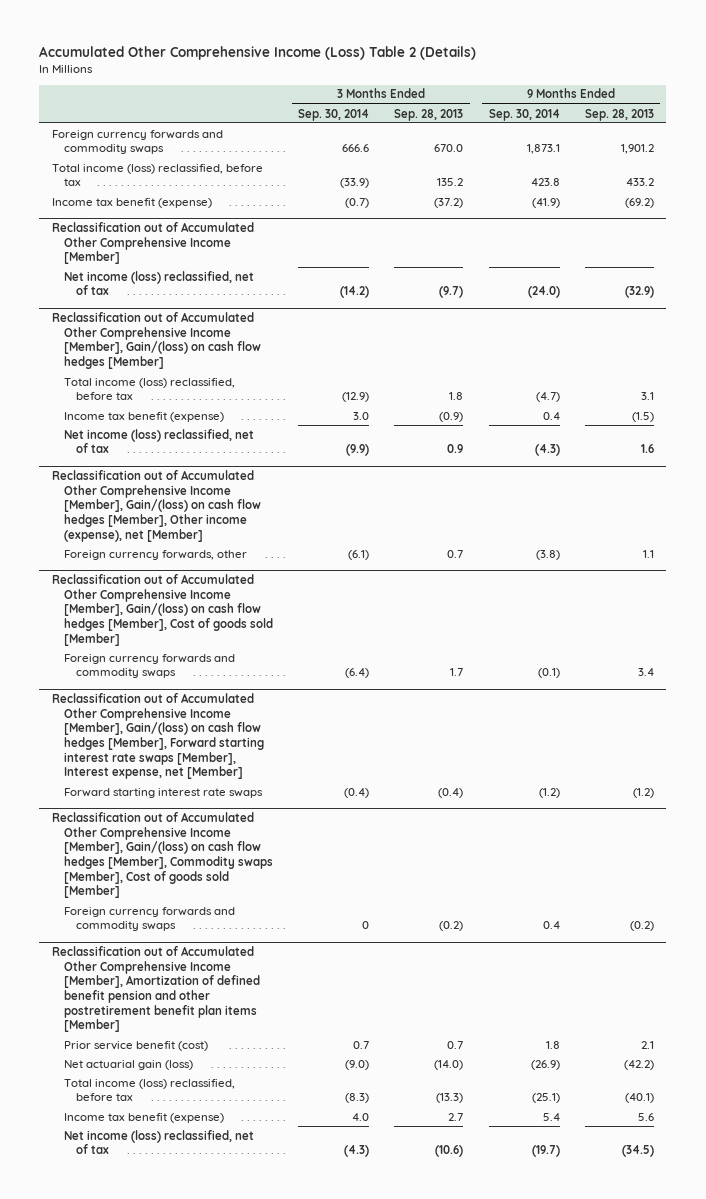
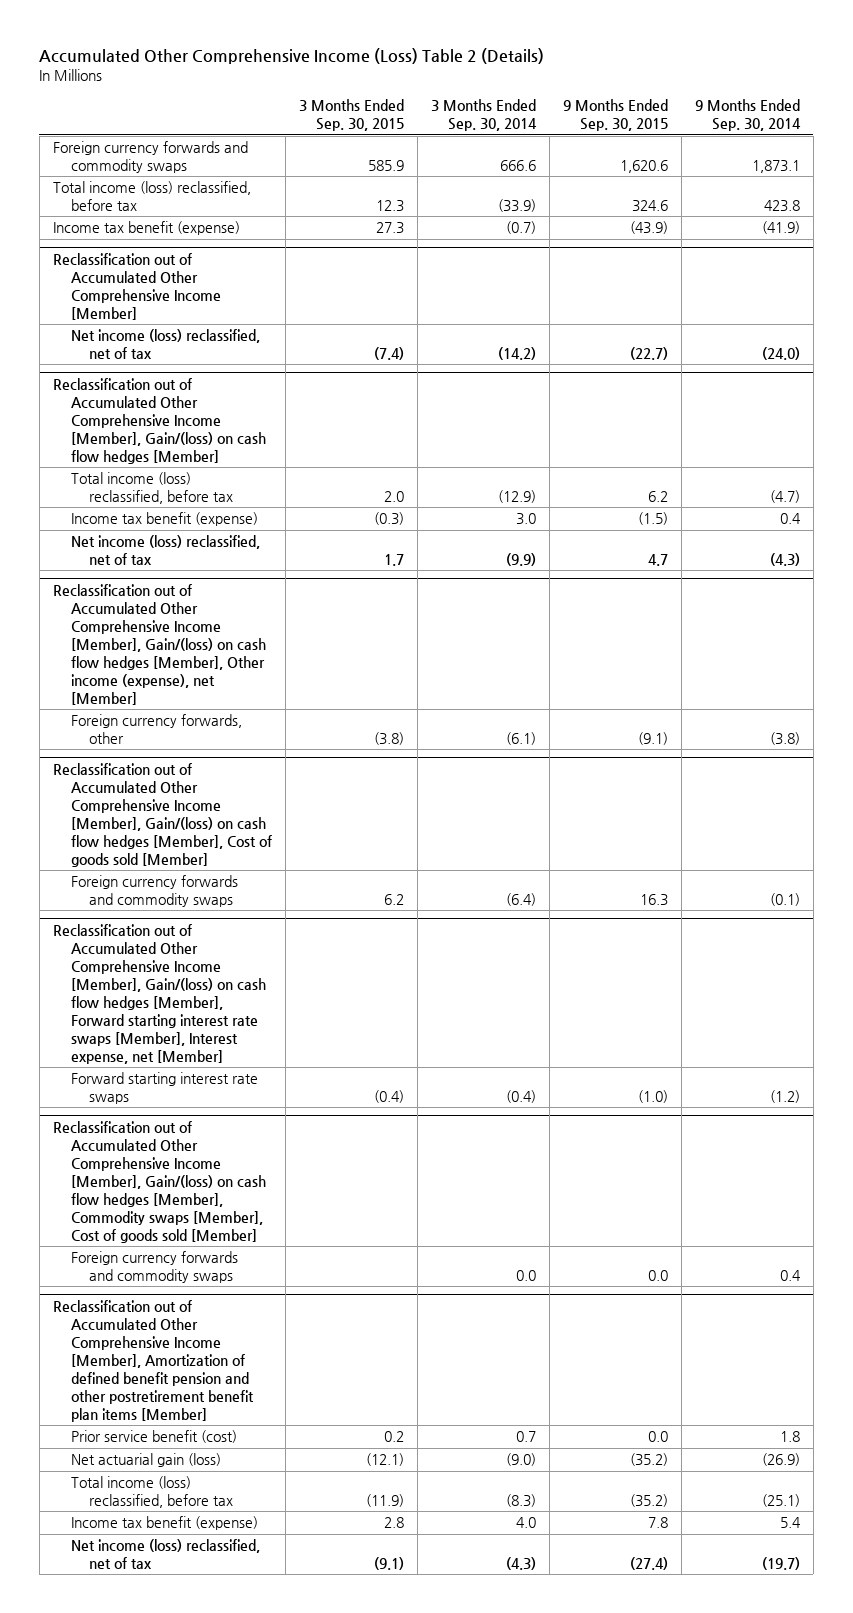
[394,108,464,121] Sep. 28, 2013 -> none
[584,108,654,121] Sep. 28, 2013 -> none
none -> [298,99,404,132] 3 Months Ended Sep. 30, 2015
none -> [562,99,668,132] 9 Months Ended Sep. 30, 2015
[362,921,370,930] 0 -> [515,1270,536,1282] 0.0

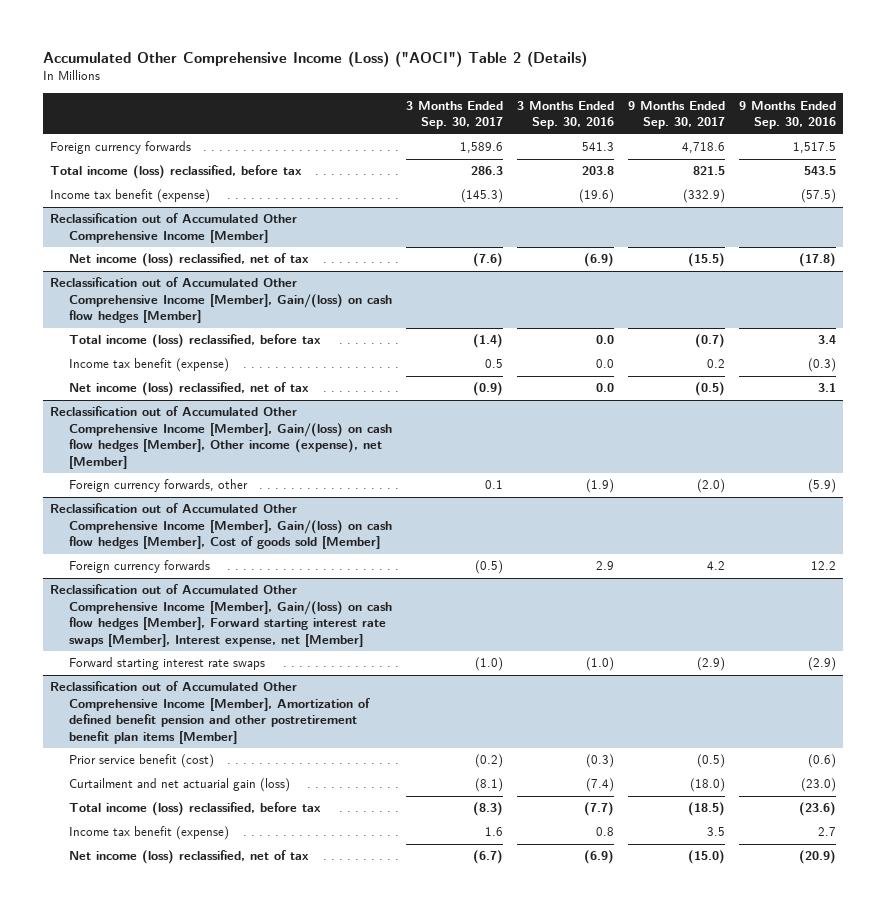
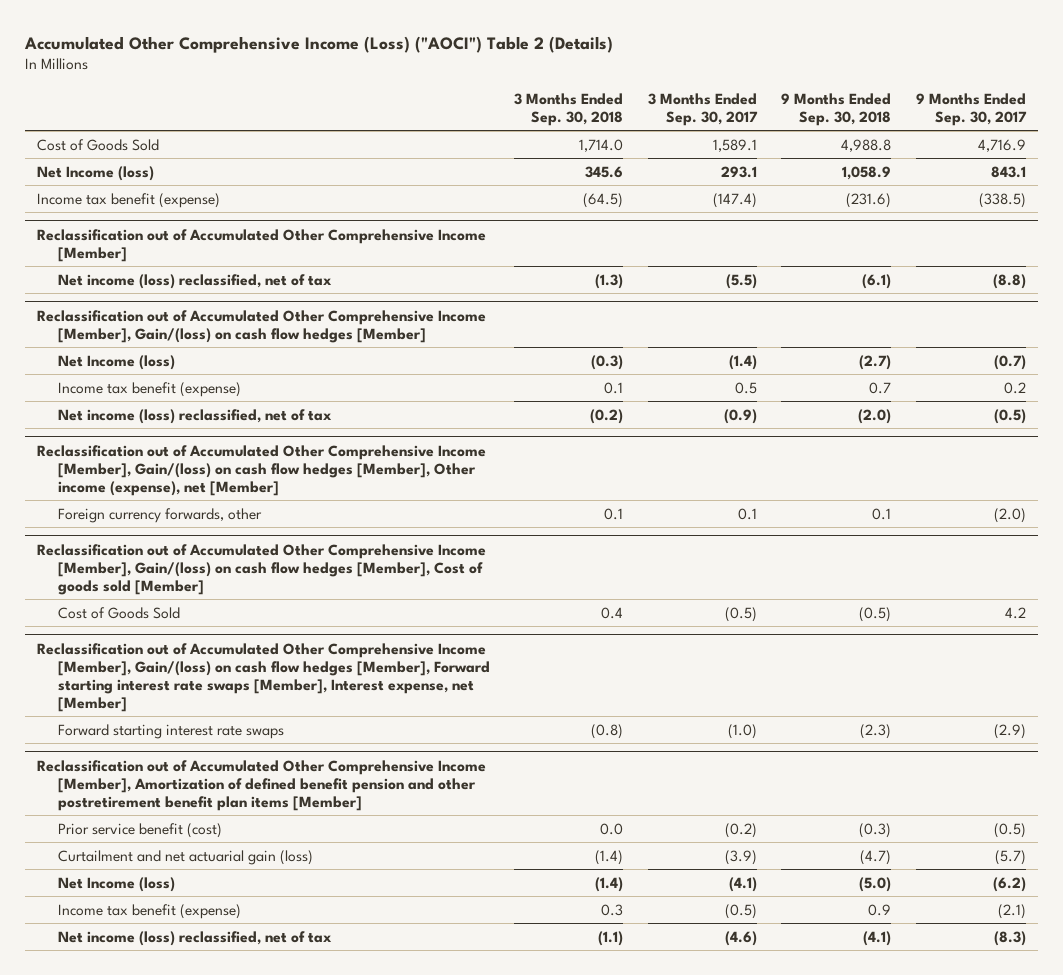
[516,100,614,130] 3 Months Ended Sep. 30, 2016 -> none
[738,100,836,130] 9 Months Ended Sep. 30, 2016 -> none
none -> [514,92,624,126] 3 Months Ended Sep. 30, 2018
none -> [781,92,892,126] 9 Months Ended Sep. 30, 2018
[49,141,191,155] Foreign currency forwards -> none
none -> [37,138,160,151] Cost of Goods Sold
[49,165,302,180] Total income (loss) reclassified, before tax -> [37,165,155,181] Net Income (loss)
[470,166,503,176] 286.3 -> [720,165,757,178] 293.1
[692,166,725,176] 821.5 -> [990,165,1026,178] 843.1
[460,189,503,204] (145.3) -> [712,192,757,208] (147.4)
[682,189,725,204] (332.9) -> [978,192,1026,208] (338.5)
[472,253,503,268] (7.6) -> [725,273,757,289] (5.5)
[687,253,725,268] (15.5) -> [992,273,1026,289] (8.8)
[68,334,321,349] Total income (loss) reclassified, before tax -> [57,354,175,370] Net Income (loss)
[68,560,210,574] Foreign currency forwards -> [57,606,180,619] Cost of Goods Sold
[474,778,503,793] (8.1) -> [724,849,757,865] (3.9)
[689,778,725,793] (18.0) -> [994,849,1026,865] (5.7)
[68,802,321,817] Total income (loss) reclassified, before tax -> [57,876,175,892] Net Income (loss)
[472,802,503,817] (8.3) -> [728,876,757,892] (4.1)
[687,802,725,817] (18.5) -> [992,876,1026,892] (6.2)
[484,827,503,837] 1.6 -> [724,903,757,919] (0.5)
[706,827,725,837] 3.5 -> [997,903,1026,919] (2.1)
[472,850,503,865] (6.7) -> [724,930,757,946] (4.6)
[687,850,725,865] (15.0) -> [993,930,1026,946] (8.3)

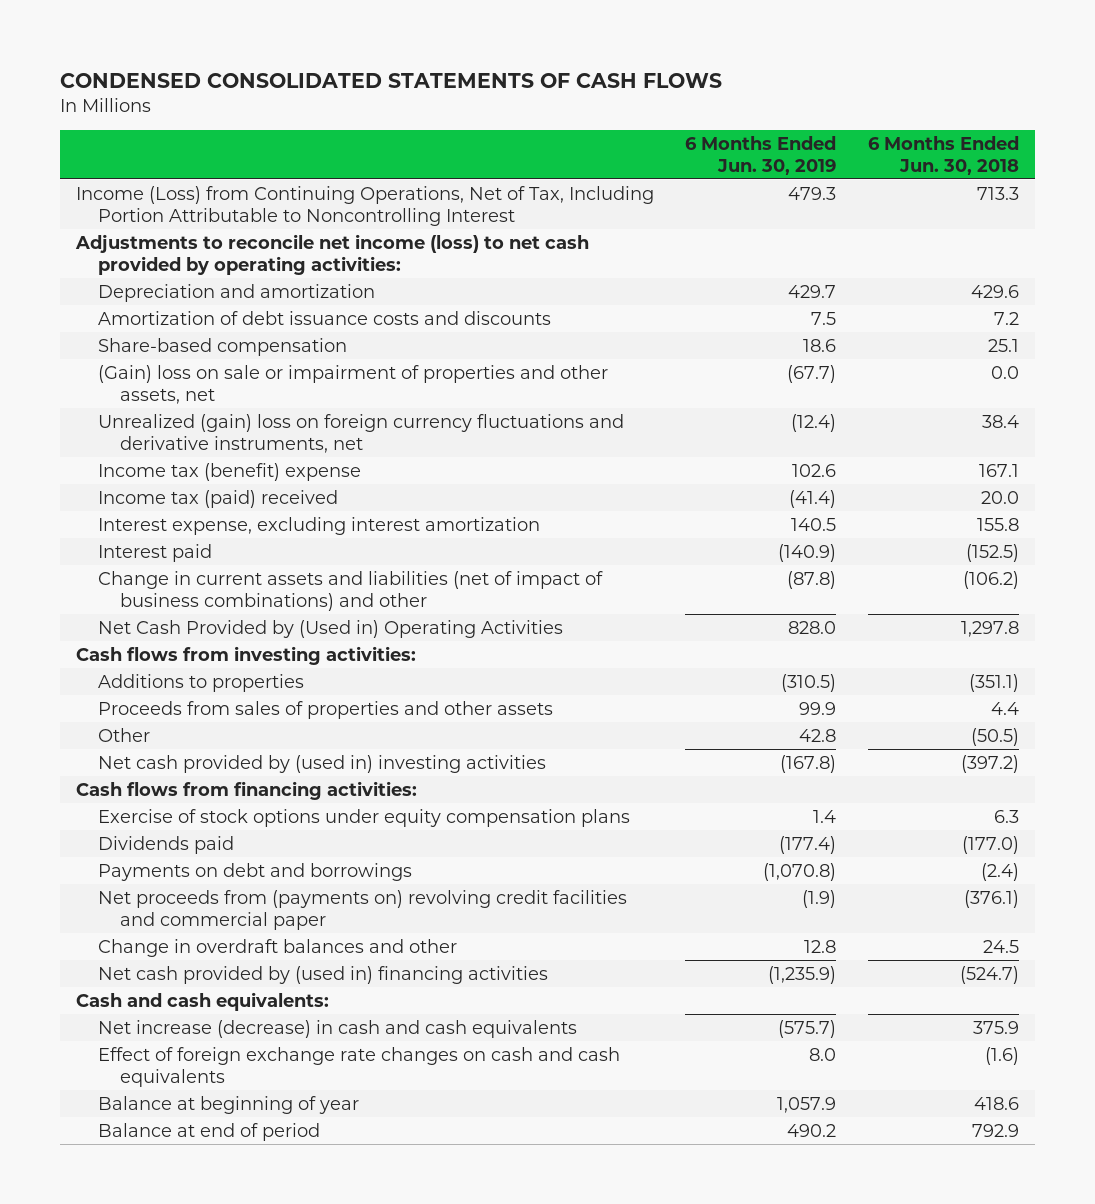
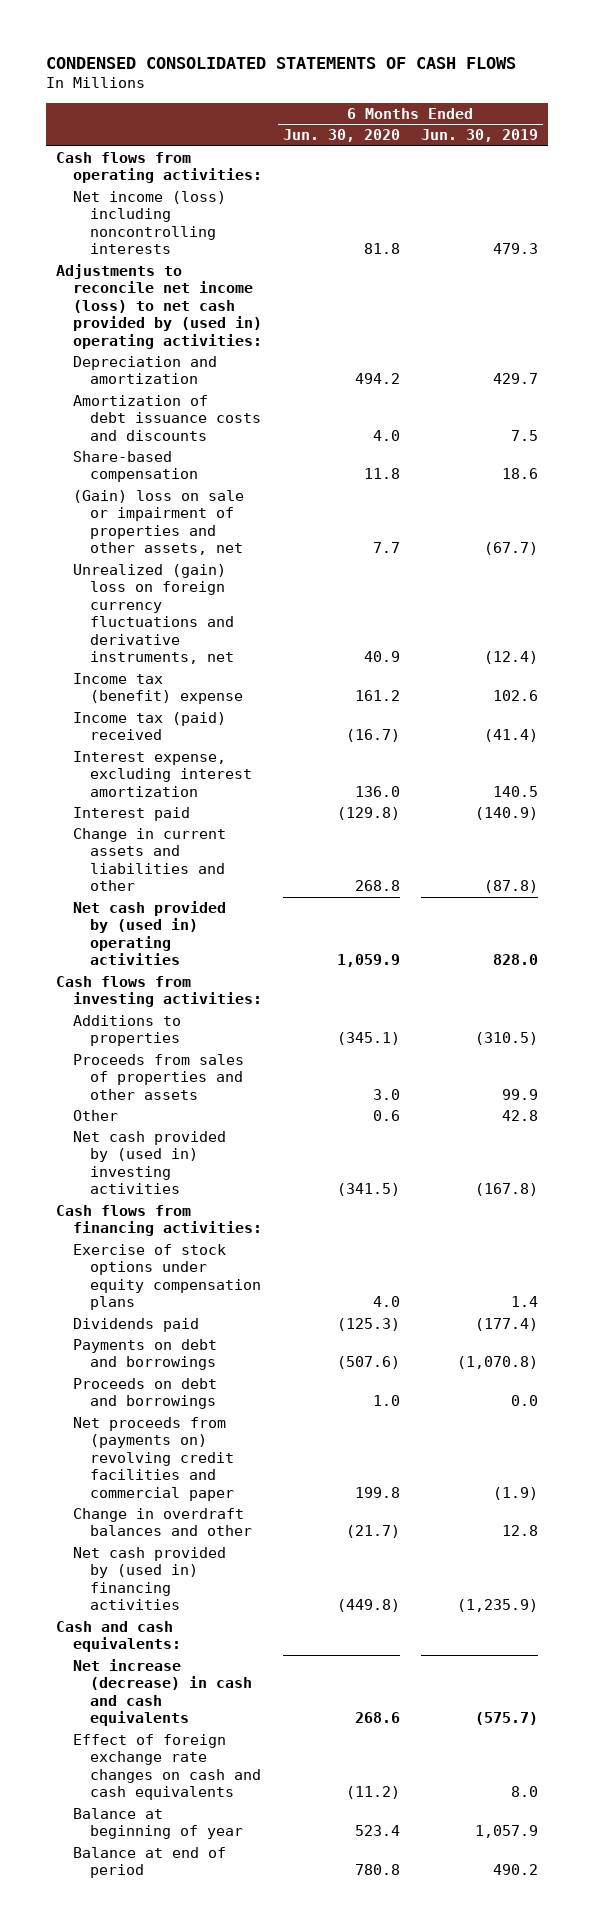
[868,135,1020,175] 6 Months Ended Jun. 30, 2018 -> none
none -> [282,129,400,143] Jun. 30, 2020
none -> [56,151,263,184] Cash flows from operating activities:
[75,185,654,226] Income (Loss) from Continuing Operations, Net of Tax, Including Portion Attributable to Noncontrolling Interest -> [73,190,227,255] Net income (loss) including noncontrolling interests
[74,233,589,275] Adjustments to reconcile net income (loss) to net cash provided by operating activities: -> [56,263,263,349] Adjustments to reconcile net income (loss) to net cash provided by (used in) operating activities:
[97,570,603,611] Change in current assets and liabilities (net of impact of business combinations) and other -> [73,827,227,892] Change in current assets and liabilities and other
[97,619,563,638] Net Cash Provided by (Used in) Operating Activities -> [73,900,227,966] Net cash provided by (used in) operating activities
none -> [73,1377,218,1410] Proceeds on debt and borrowings

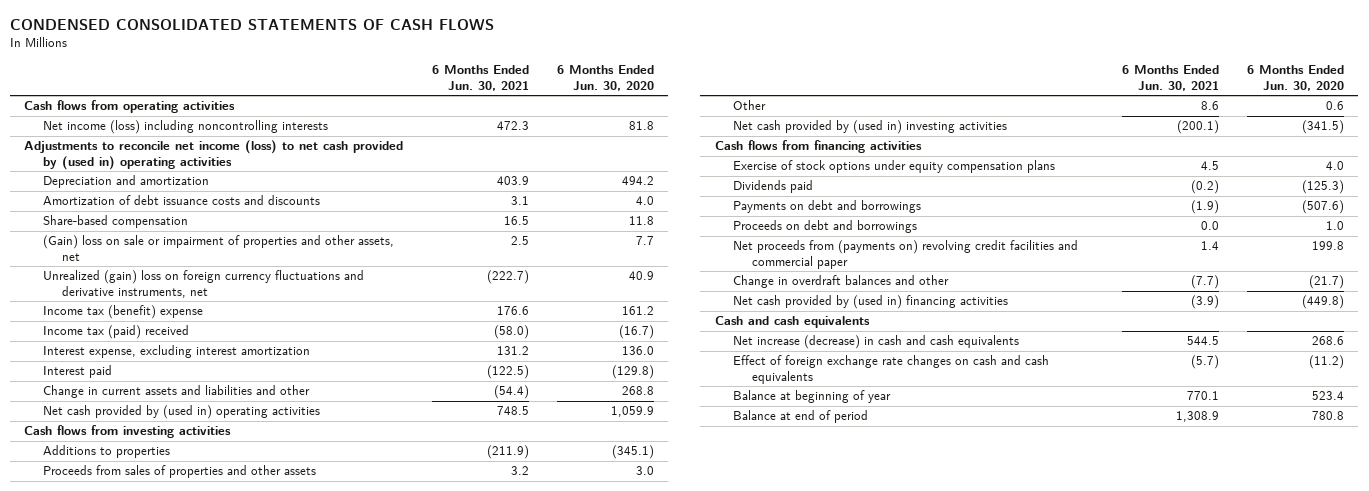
[420,129,538,143] Jun. 30, 2019 -> none
none -> [431,65,529,92] 6 Months Ended Jun. 30, 2021
[56,151,263,184] Cash flows from operating activities: -> [24,100,236,114] Cash flows from operating activities
[56,263,263,349] Adjustments to reconcile net income (loss) to net cash provided by (used in) operating activities: -> [24,140,404,170] Adjustments to reconcile net income (loss) to net cash provided by (used in) operating activities
[56,975,263,1008] Cash flows from investing activities: -> [24,425,232,439] Cash flows from investing activities
[56,1204,263,1237] Cash flows from financing activities: -> [714,140,922,154] Cash flows from financing activities
[56,1620,182,1653] Cash and cash equivalents: -> [714,316,870,329] Cash and cash equivalents

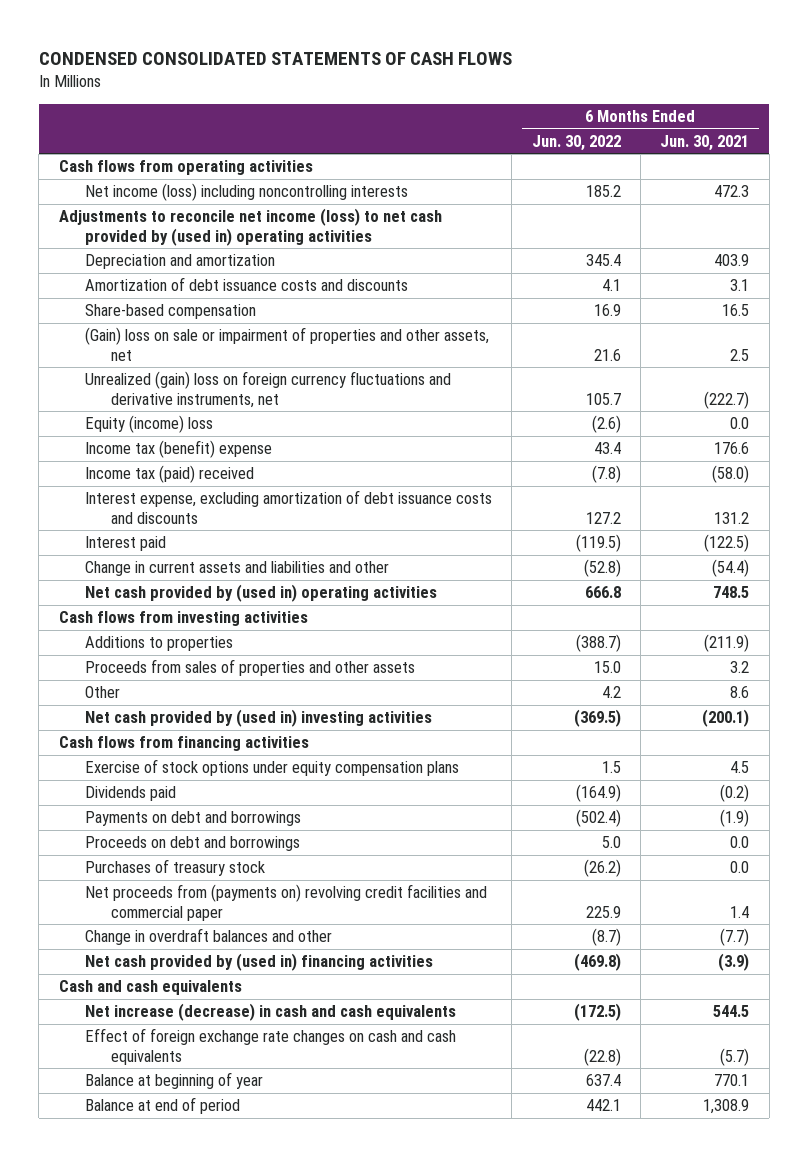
[557,65,655,92] 6 Months Ended Jun. 30, 2020 -> none
none -> [531,134,621,151] Jun. 30, 2022
none -> [84,415,213,434] Equity (income) loss
[43,345,311,359] Interest expense, excluding interest amortization -> [84,490,492,524] Interest expense, excluding amortization of debt issuance costs and discounts
none -> [84,859,265,877] Purchases of treasury stock

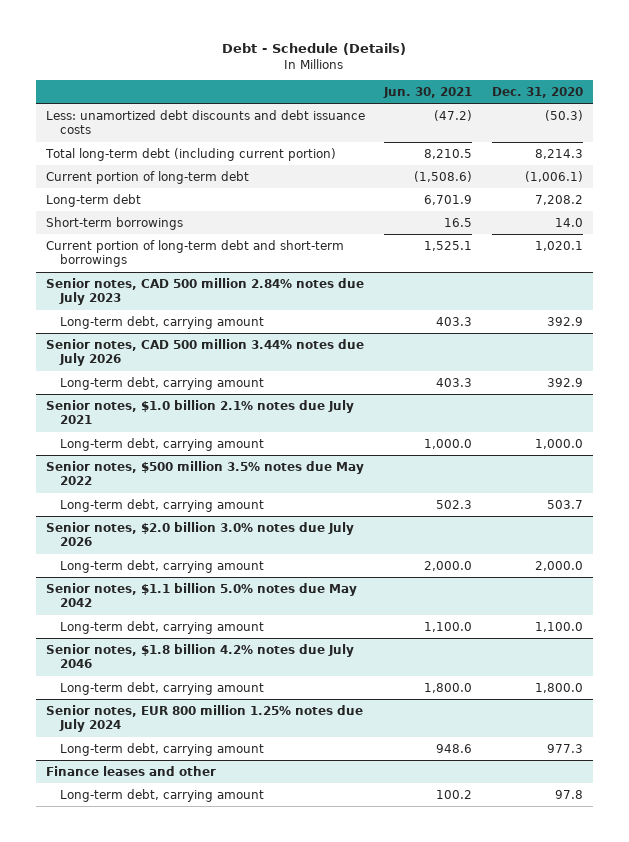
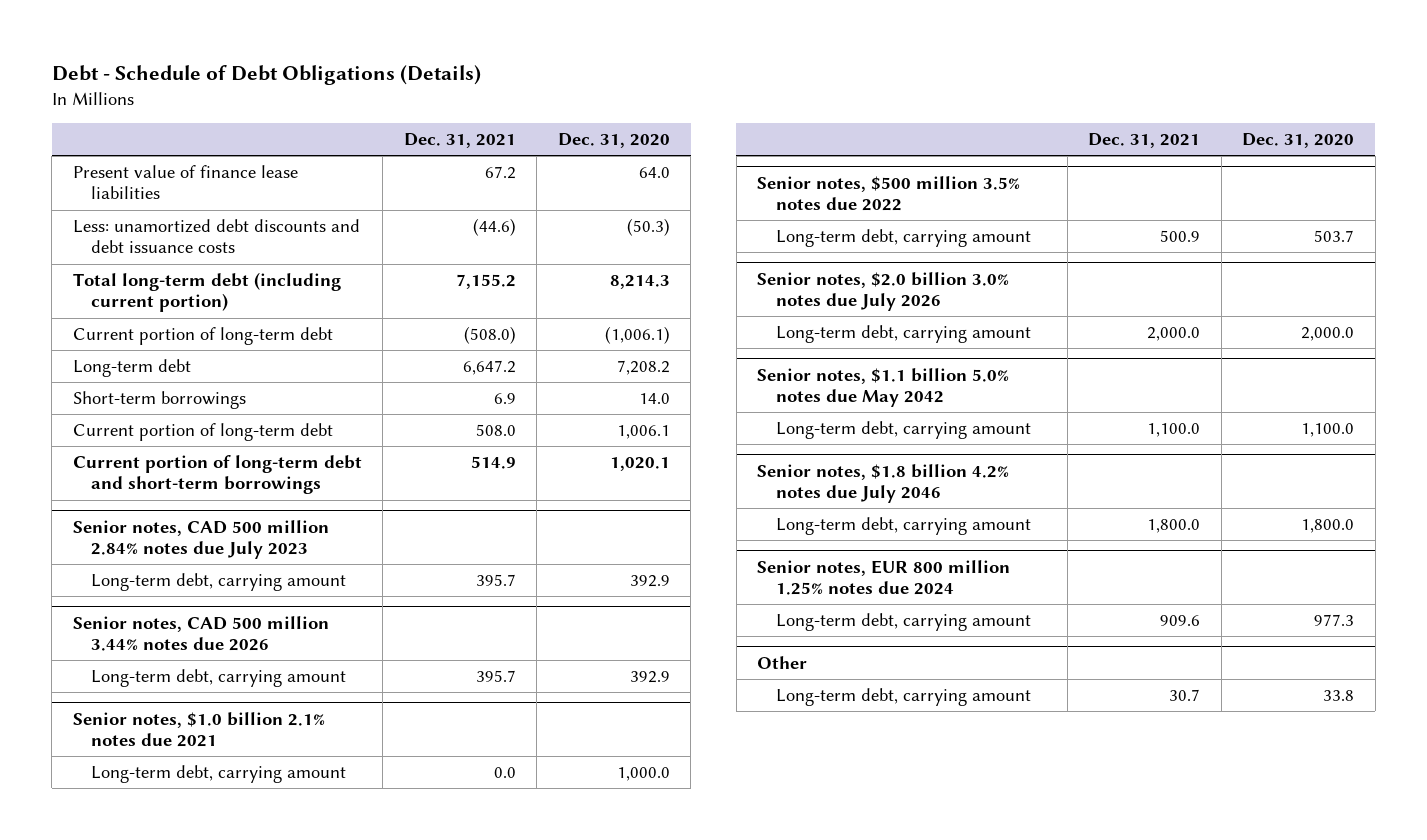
[222,43,407,56] Debt - Schedule (Details) -> [51,65,481,86] Debt - Schedule of Debt Obligations (Details)
[383,86,473,98] Jun. 30, 2021 -> none
none -> [403,133,516,149] Dec. 31, 2021
none -> [72,164,298,200] Present value of finance lease liabilities
none -> [72,422,333,441] Current portion of long-term debt
[45,338,364,367] Senior notes, CAD 500 million 3.44% notes due July 2026 -> [72,615,329,652] Senior notes, CAD 500 million 3.44% notes due 2026
[45,399,354,425] Senior notes, $1.0 billion 2.1% notes due July 2021 -> [72,711,325,748] Senior notes, $1.0 billion 2.1% notes due 2021
[45,460,364,486] Senior notes, $500 million 3.5% notes due May 2022 -> [757,175,1021,212] Senior notes, $500 million 3.5% notes due 2022
[45,704,363,733] Senior notes, EUR 800 million 1.25% notes due July 2024 -> [757,559,1011,596] Senior notes, EUR 800 million 1.25% notes due 2024
[45,765,216,776] Finance leases and other -> [757,655,808,669] Other
[555,789,584,799] 97.8 -> [1323,689,1355,701] 33.8

